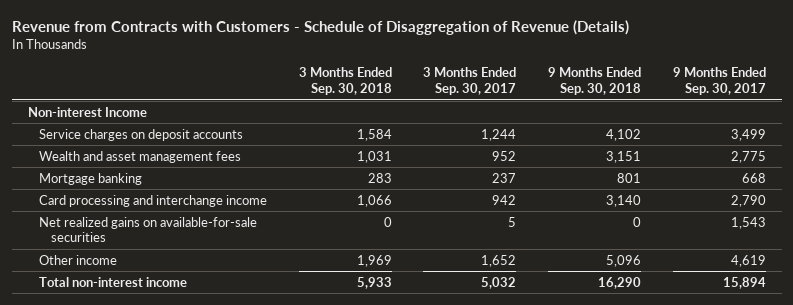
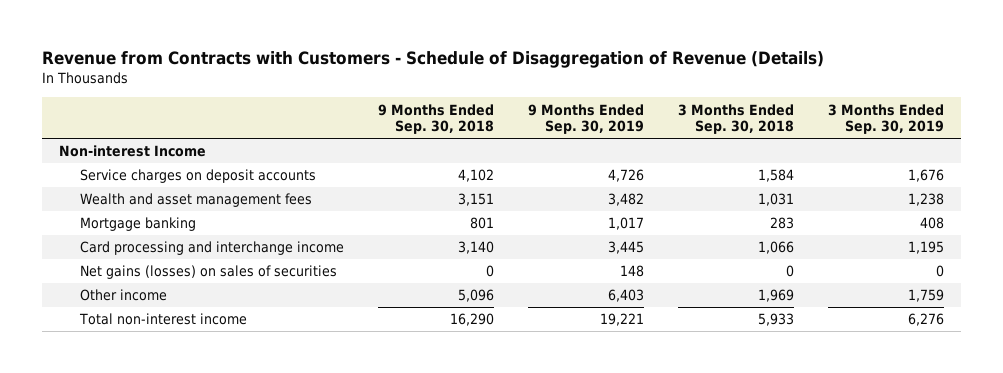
[423,67,517,96] 3 Months Ended Sep. 30, 2017 -> none
[672,67,766,96] 9 Months Ended Sep. 30, 2017 -> none
none -> [528,103,645,135] 9 Months Ended Sep. 30, 2019
none -> [828,103,945,135] 3 Months Ended Sep. 30, 2019
[39,216,258,243] Net realized gains on available-for-sale securities -> [80,265,338,280] Net gains (losses) on sales of securities

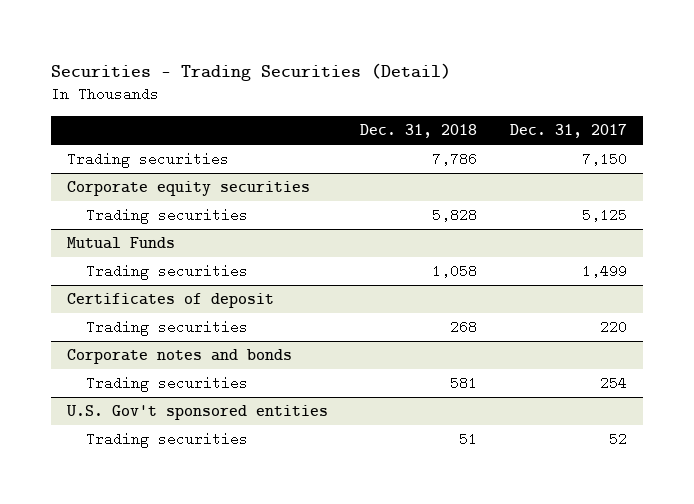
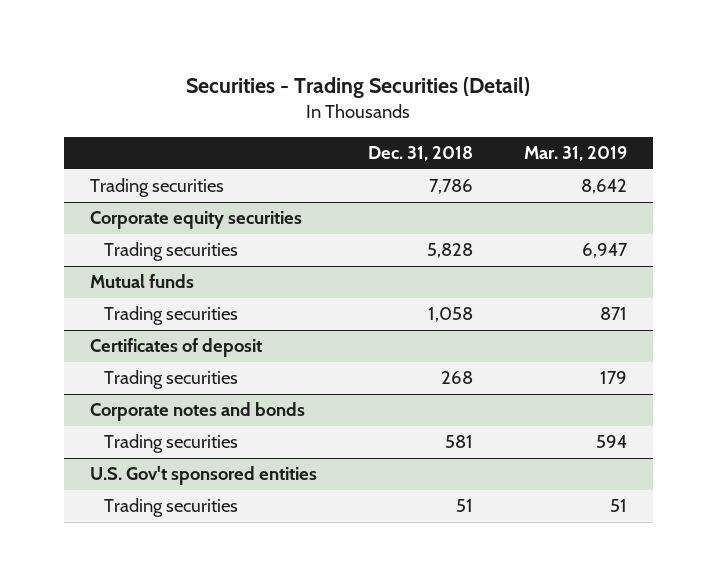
[509,124,627,139] Dec. 31, 2017 -> none
none -> [524,146,628,162] Mar. 31, 2019
[66,237,175,250] Mutual Funds -> [89,274,194,289] Mutual funds

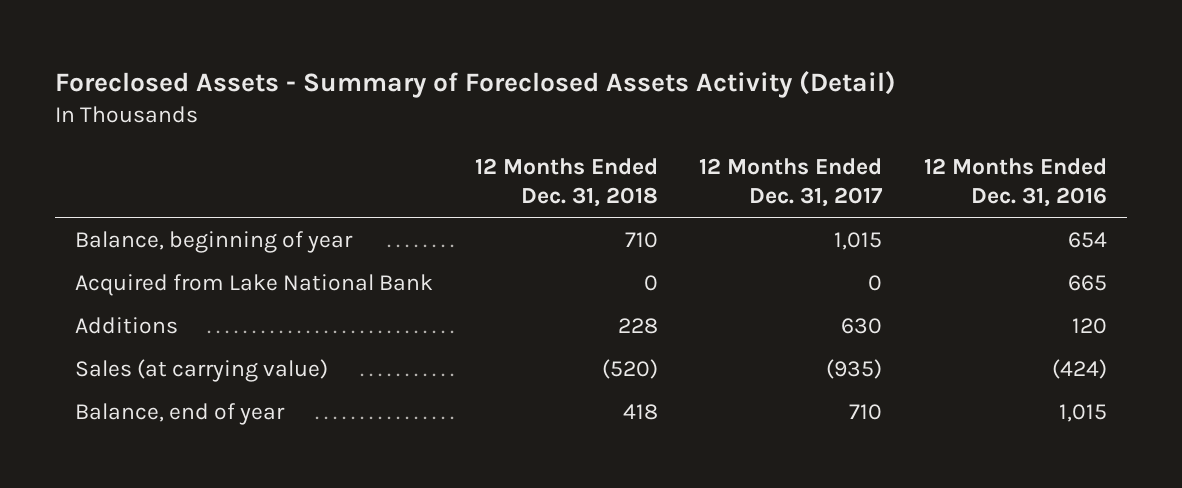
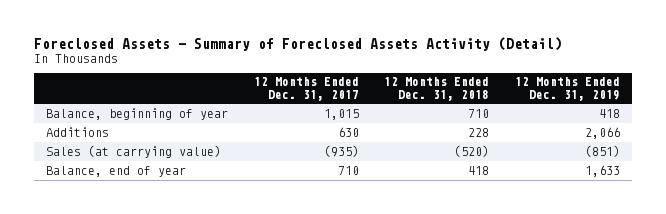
[923,158,1107,208] 12 Months Ended Dec. 31, 2016 -> none
none -> [514,77,620,101] 12 Months Ended Dec. 31, 2019
[75,273,434,296] Acquired from Lake National Bank -> none

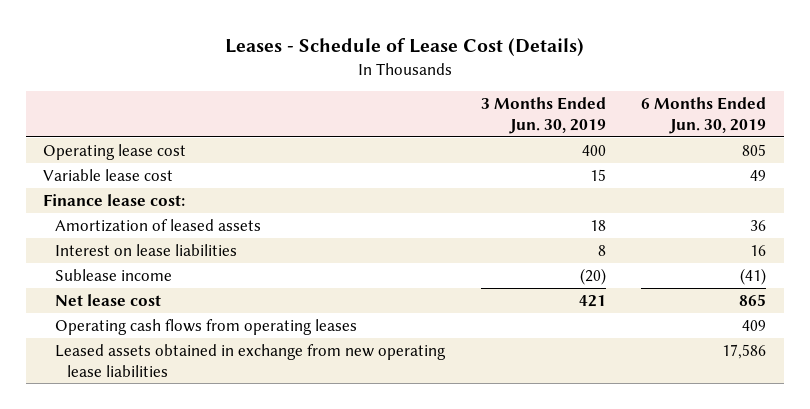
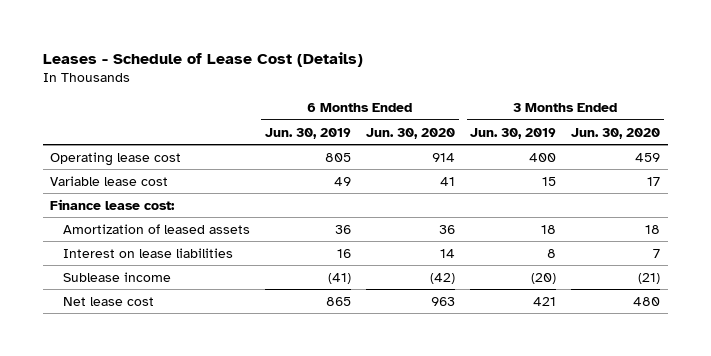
none -> [366,127,456,139] Jun. 30, 2020
none -> [571,127,661,139] Jun. 30, 2020
[55,318,358,335] Operating cash flows from operating leases -> none
[55,343,447,377] Leased assets obtained in exchange from new operating lease liabilities -> none

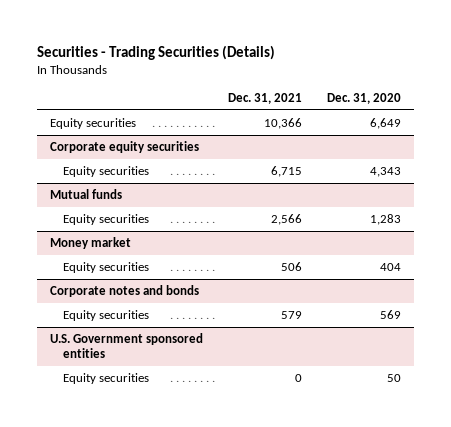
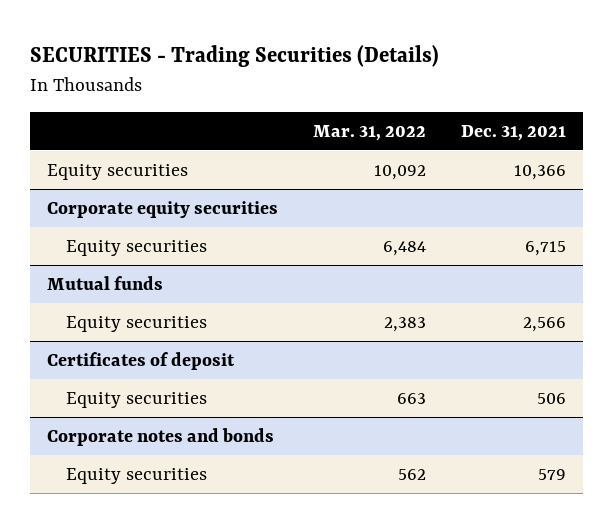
[37,44,276,60] Securities - Trading Securities (Details) -> [29,45,439,68] SECURITIES - Trading Securities (Details)
[327,93,402,105] Dec. 31, 2020 -> none
none -> [313,124,427,141] Mar. 31, 2022
[49,236,131,249] Money market -> none
none -> [47,352,236,371] Certificates of deposit
[49,332,203,359] U.S. Government sponsored entities -> none
[63,372,150,384] Equity securities -> none

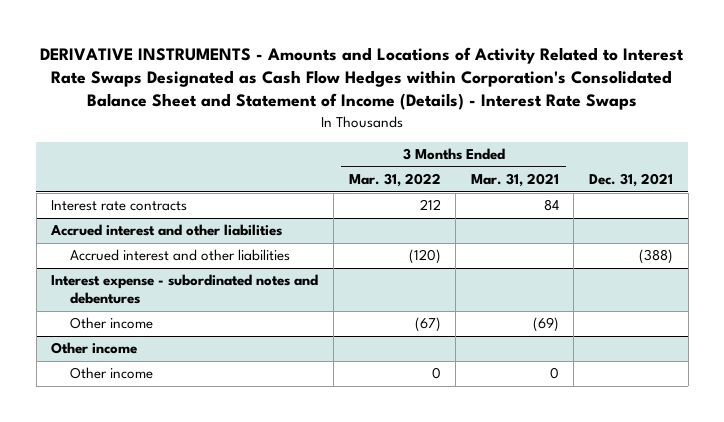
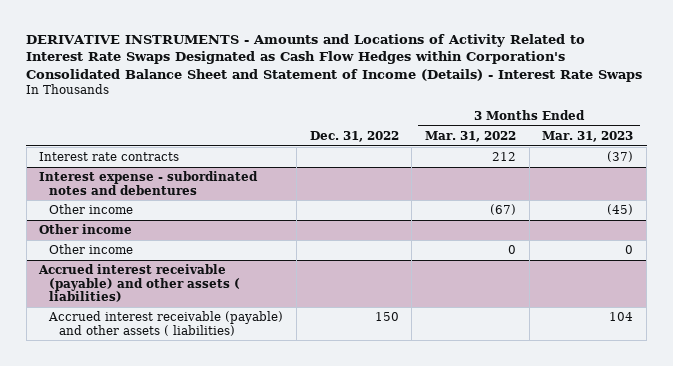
[470,173,559,188] Mar. 31, 2021 -> none
[588,173,673,188] Dec. 31, 2021 -> none
none -> [309,131,399,143] Dec. 31, 2022
none -> [542,131,634,143] Mar. 31, 2023
[50,224,283,237] Accrued interest and other liabilities -> none
[69,249,290,262] Accrued interest and other liabilities -> none
none -> [38,264,241,303] Accrued interest receivable (payable) and other assets ( liabilities)
none -> [48,311,284,336] Accrued interest receivable (payable) and other assets ( liabilities)

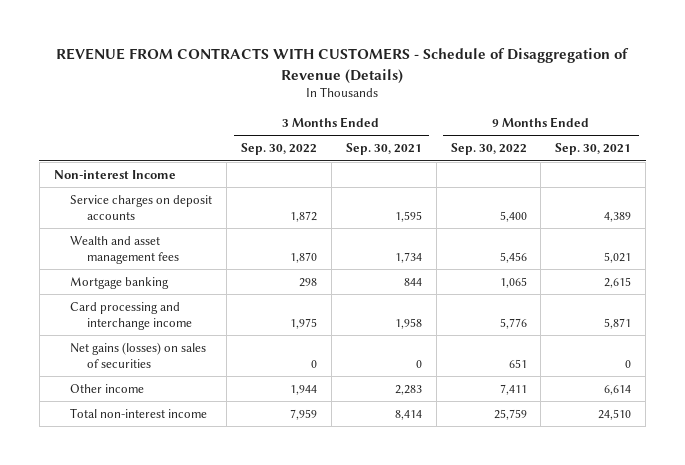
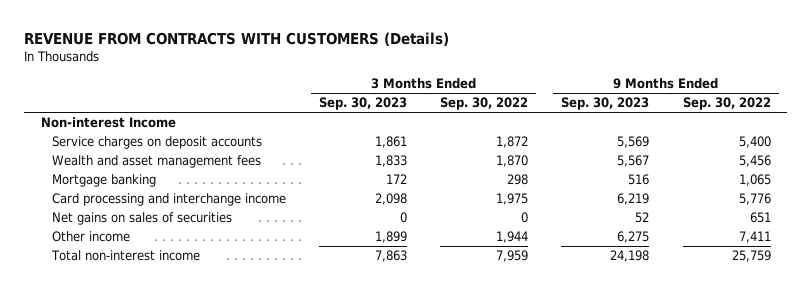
[56,48,630,84] REVENUE FROM CONTRACTS WITH CUSTOMERS - Schedule of Disaggregation of Revenue (Details) -> [24,32,450,47] REVENUE FROM CONTRACTS WITH CUSTOMERS (Details)
[345,143,422,156] Sep. 30, 2021 -> none
[555,143,632,156] Sep. 30, 2021 -> none
none -> [318,97,407,111] Sep. 30, 2023
none -> [561,97,650,111] Sep. 30, 2023
[70,341,207,368] Net gains (losses) on sales of securities -> [51,212,232,226] Net gains on sales of securities

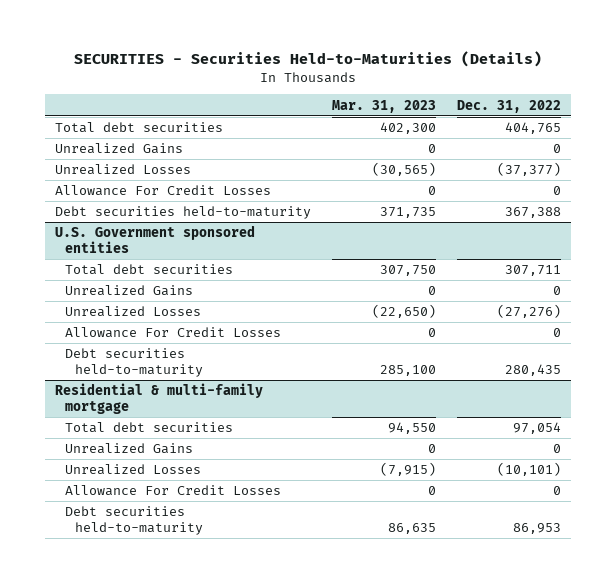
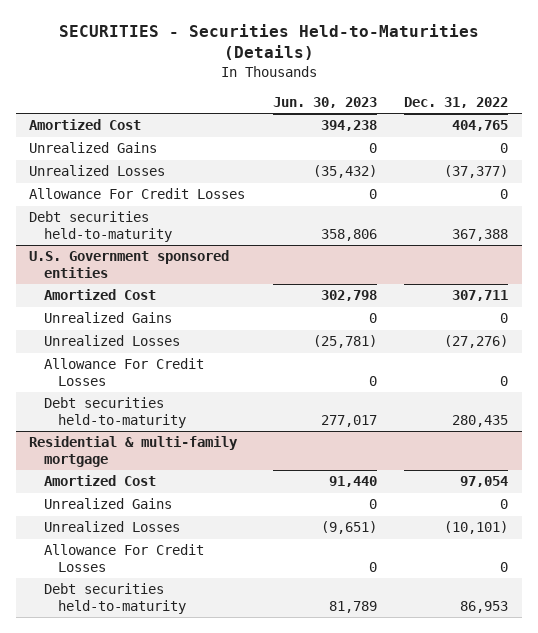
[332,99,437,113] Mar. 31, 2023 -> none
none -> [272,97,377,109] Jun. 30, 2023
[55,122,224,134] Total debt securities -> [29,119,142,131] Amortized Cost
[65,264,234,276] Total debt securities -> [43,289,156,301] Amortized Cost
[65,422,234,434] Total debt securities -> [43,475,156,487] Amortized Cost

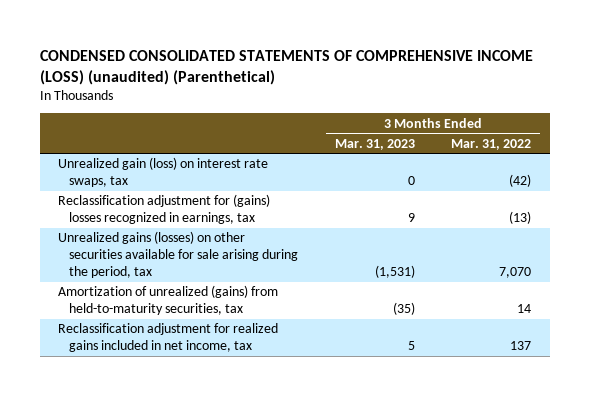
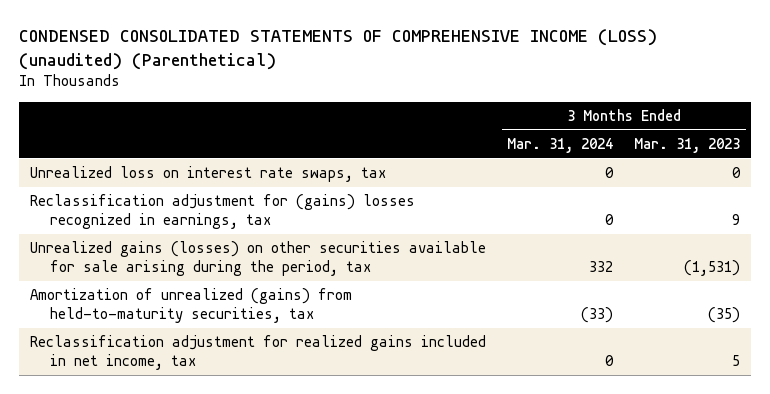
[451,138,532,150] Mar. 31, 2022 -> none
none -> [506,138,613,154] Mar. 31, 2024
[58,157,269,188] Unrealized gain (loss) on interest rate swaps, tax -> [29,166,386,183] Unrealized loss on interest rate swaps, tax

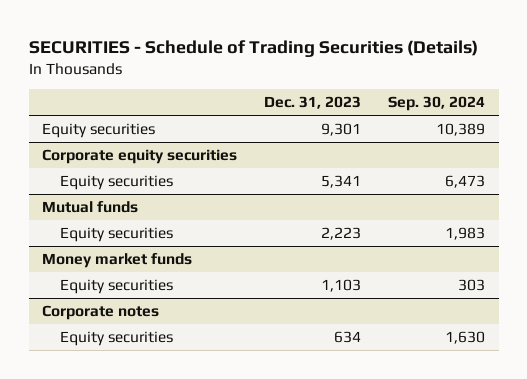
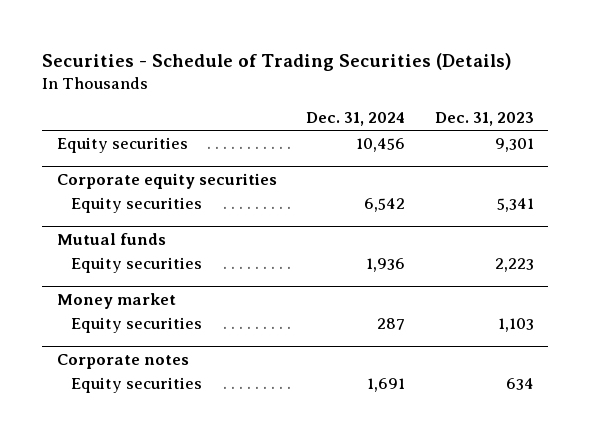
[28,39,478,57] SECURITIES - Schedule of Trading Securities (Details) -> [41,53,512,72] Securities - Schedule of Trading Securities (Details)
[388,96,486,112] Sep. 30, 2024 -> none
none -> [306,112,406,127] Dec. 31, 2024
[42,252,193,268] Money market funds -> [56,292,176,309] Money market

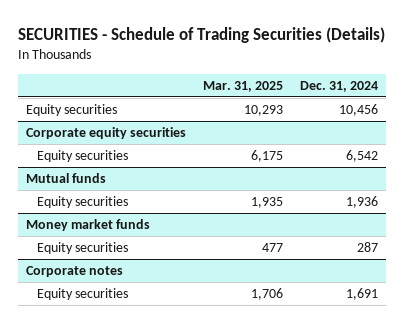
[41,53,512,72] Securities - Schedule of Trading Securities (Details) -> [18,27,386,44] SECURITIES - Schedule of Trading Securities (Details)
[434,112,534,127] Dec. 31, 2023 -> none
none -> [203,80,284,92] Mar. 31, 2025
[56,292,176,309] Money market -> [26,219,151,232] Money market funds

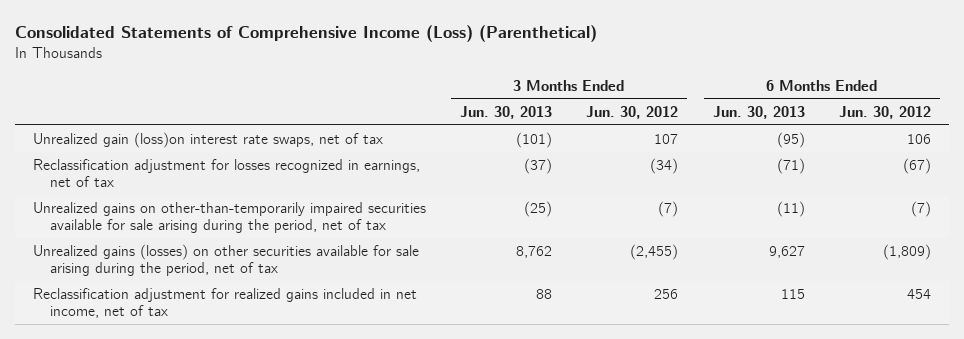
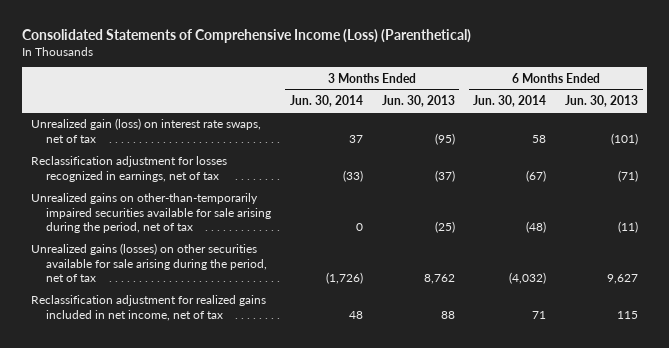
[586,105,679,119] Jun. 30, 2012 -> none
[839,105,932,119] Jun. 30, 2012 -> none
none -> [289,95,363,108] Jun. 30, 2014
none -> [473,95,547,108] Jun. 30, 2014
[32,132,383,149] Unrealized gain (loss)on interest rate swaps, net of tax -> [31,118,262,143] Unrealized gain (loss) on interest rate swaps, net of tax
[515,132,552,149] (101) -> [434,132,455,145] (95)
[776,132,805,149] (95) -> [610,132,638,145] (101)

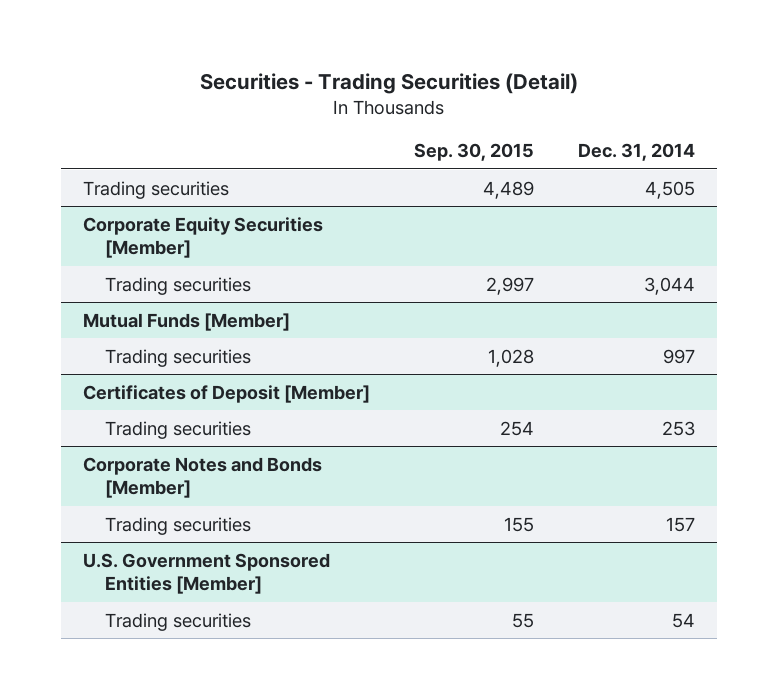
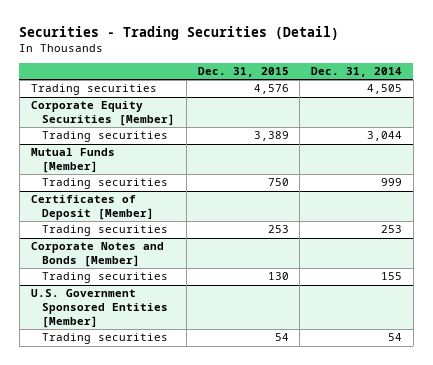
[413,143,534,162] Sep. 30, 2015 -> none
none -> [197,67,289,78] Dec. 31, 2015
[663,348,696,364] 997 -> [381,178,403,187] 999
[666,516,696,532] 157 -> [381,272,403,281] 155

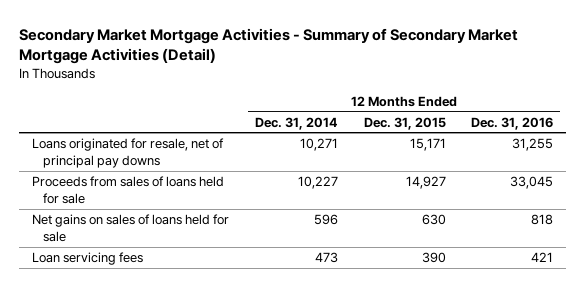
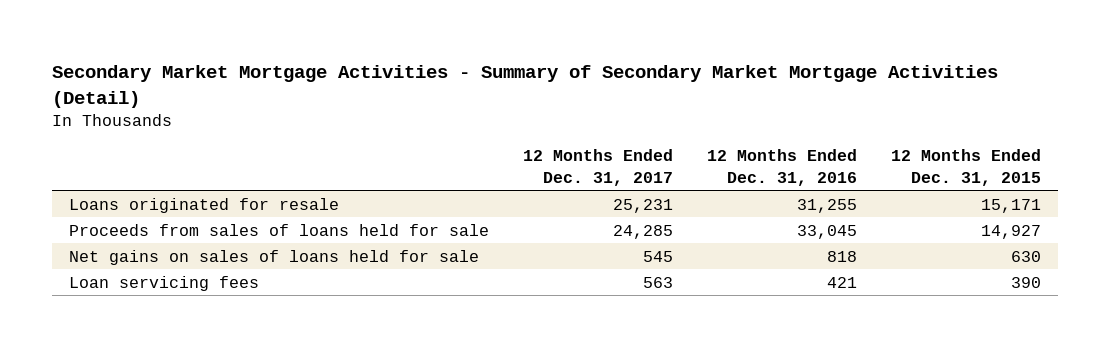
[254,116,338,130] Dec. 31, 2014 -> none
none -> [523,149,674,186] 12 Months Ended Dec. 31, 2017
[32,138,225,168] Loans originated for resale, net of principal pay downs -> [69,197,340,213] Loans originated for resale

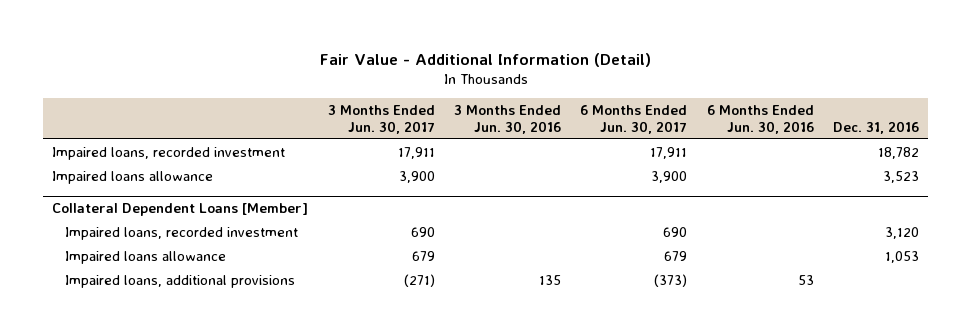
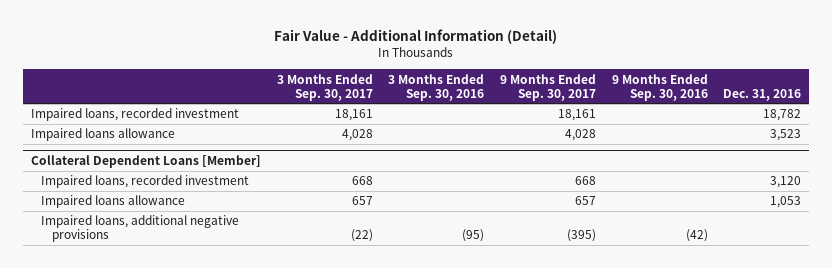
[327,105,435,134] 3 Months Ended Jun. 30, 2017 -> none
[453,105,561,134] 3 Months Ended Jun. 30, 2016 -> none
[580,105,688,134] 6 Months Ended Jun. 30, 2017 -> none
[706,105,814,134] 6 Months Ended Jun. 30, 2016 -> none
none -> [276,73,373,101] 3 Months Ended Sep. 30, 2017
none -> [388,73,485,101] 3 Months Ended Sep. 30, 2016
none -> [499,73,596,101] 9 Months Ended Sep. 30, 2017
none -> [611,73,708,101] 9 Months Ended Sep. 30, 2016
[64,274,295,288] Impaired loans, additional provisions -> [41,215,240,243] Impaired loans, additional negative provisions

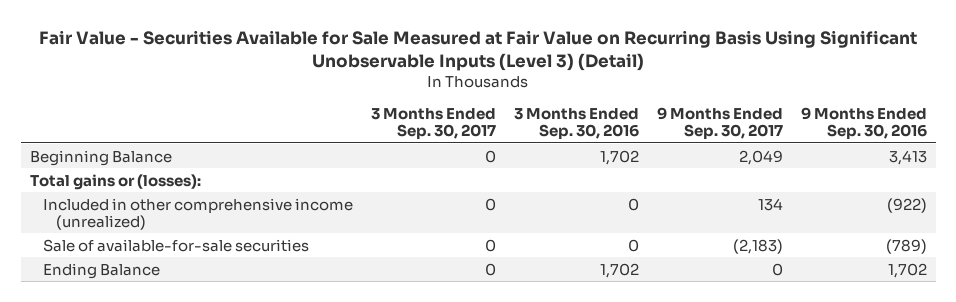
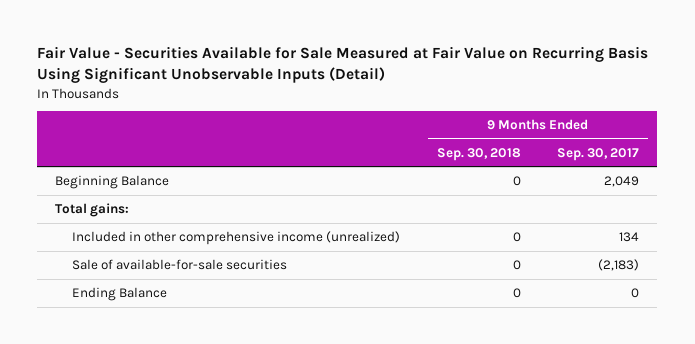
[39,29,918,71] Fair Value - Securities Available for Sale Measured at Fair Value on Recurring Basis Using Significant Unobservable Inputs (Level 3) (Detail) -> [37,46,649,84] Fair Value - Securities Available for Sale Measured at Fair Value on Recurring Basis Using Significant Unobservable Inputs (Detail)
[370,108,496,140] 3 Months Ended Sep. 30, 2017 -> none
[513,108,639,140] 3 Months Ended Sep. 30, 2016 -> none
[800,107,927,140] 9 Months Ended Sep. 30, 2016 -> none
none -> [436,147,521,161] Sep. 30, 2018
[29,173,201,190] Total gains or (losses): -> [55,203,130,218] Total gains:

